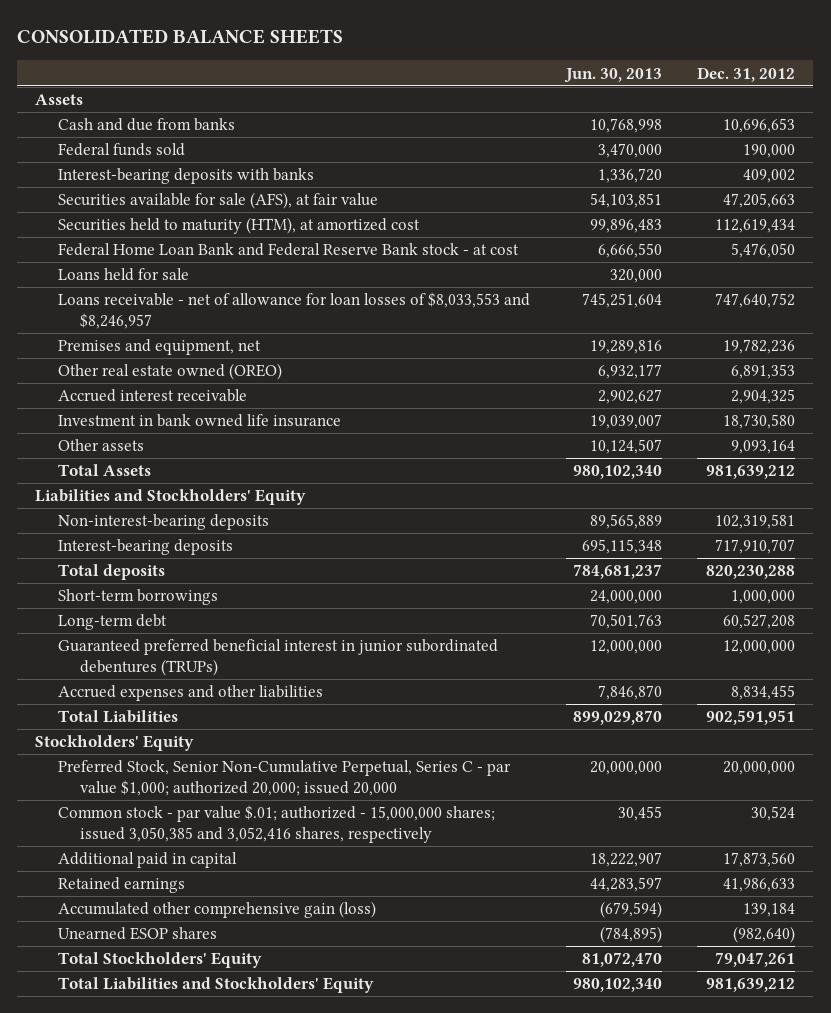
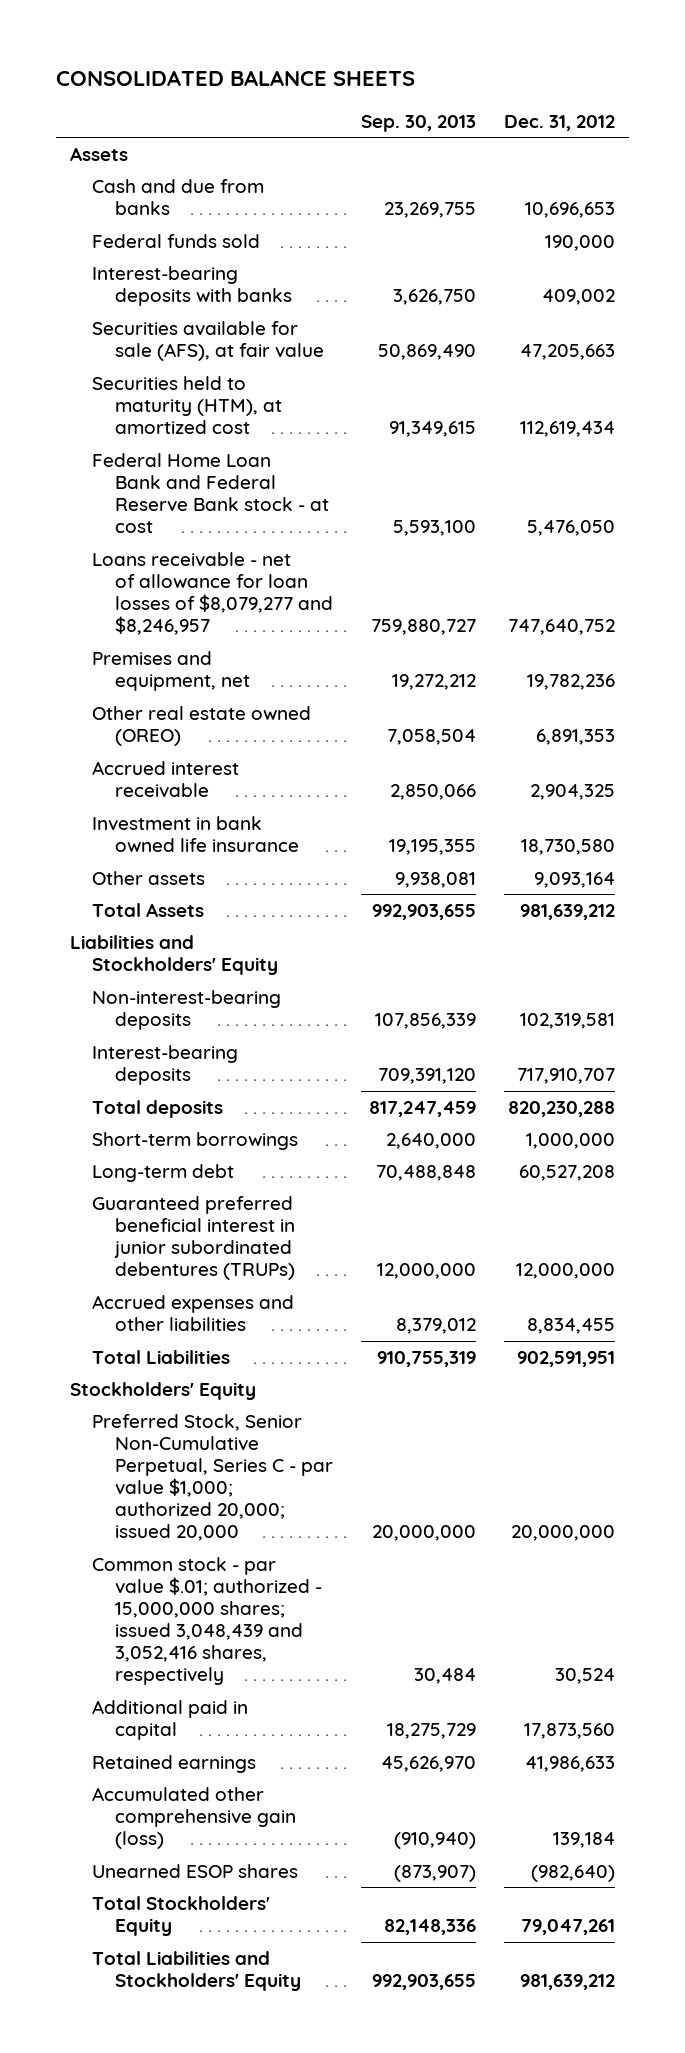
[563,67,662,83] Jun. 30, 2013 -> none
none -> [360,114,476,132] Sep. 30, 2013
[57,268,189,282] Loans held for sale -> none
[57,292,530,329] Loans receivable - net of allowance for loan losses of $8,033,553 and $8,246,957 -> [92,551,333,636] Loans receivable - net of allowance for loan losses of $8,079,277 and $8,246,957
[57,805,495,843] Common stock - par value $.01; authorized - 15,000,000 shares; issued 3,050,385 and 3,052,416 shares, respectively -> [92,1556,322,1686] Common stock - par value $.01; authorized - 15,000,000 shares; issued 3,048,439 and 3,052,416 shares, respectively

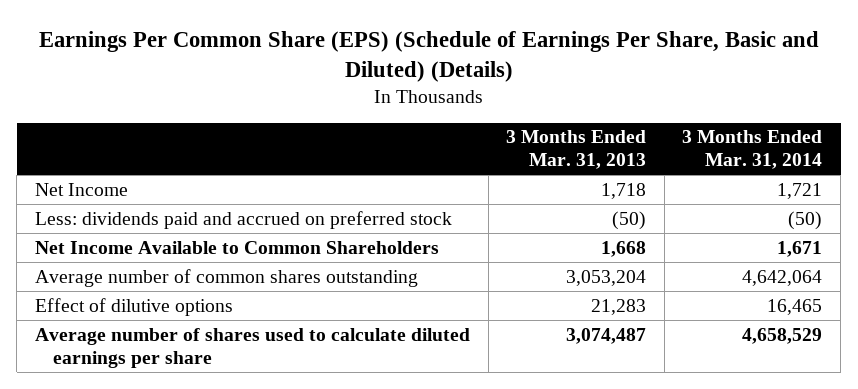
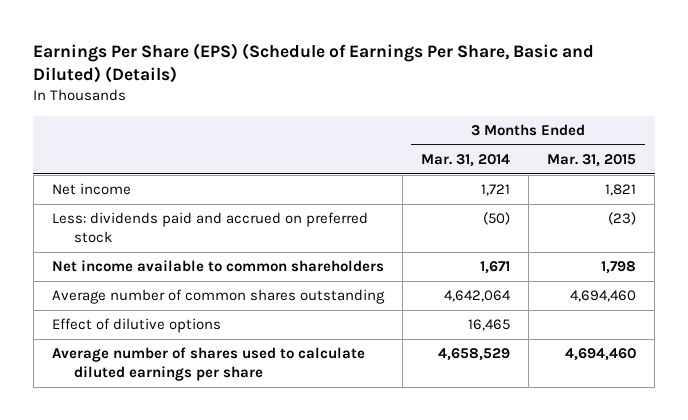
[38,31,819,83] Earnings Per Common Share (EPS) (Schedule of Earnings Per Share, Basic and Diluted) (Details) -> [33,42,595,84] Earnings Per Share (EPS) (Schedule of Earnings Per Share, Basic and Diluted) (Details)
[506,130,647,170] 3 Months Ended Mar. 31, 2013 -> none
none -> [546,153,636,167] Mar. 31, 2015
[35,182,129,196] Net Income -> [51,183,131,196] Net income
[35,240,440,254] Net Income Available to Common Shareholders -> [51,260,384,273] Net income available to common shareholders

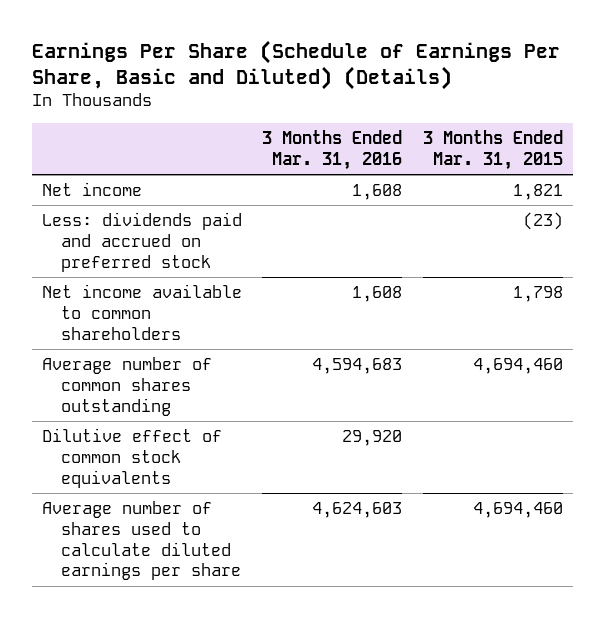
[33,42,595,84] Earnings Per Share (EPS) (Schedule of Earnings Per Share, Basic and Diluted) (Details) -> [31,39,560,90] Earnings Per Share (Schedule of Earnings Per Share, Basic and Diluted) (Details)
[420,153,510,167] Mar. 31, 2014 -> none
none -> [262,130,403,171] 3 Months Ended Mar. 31, 2016
[51,318,221,334] Effect of dilutive options -> [41,428,222,488] Dilutive effect of common stock equivalents

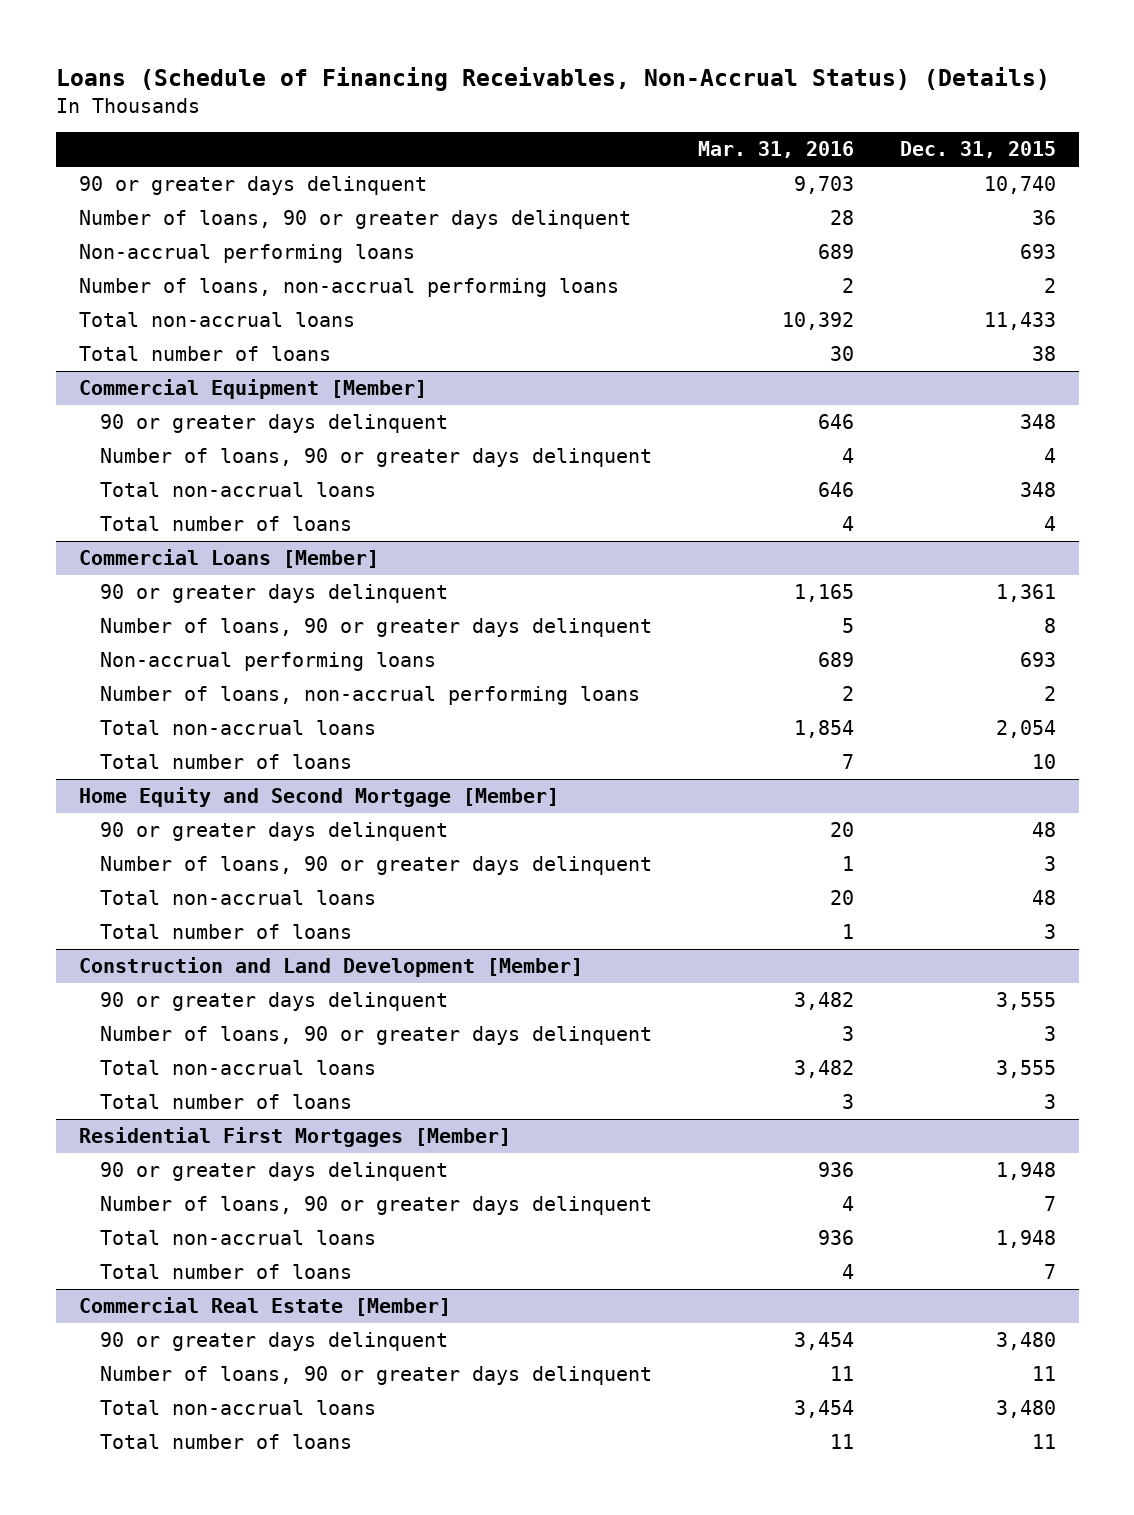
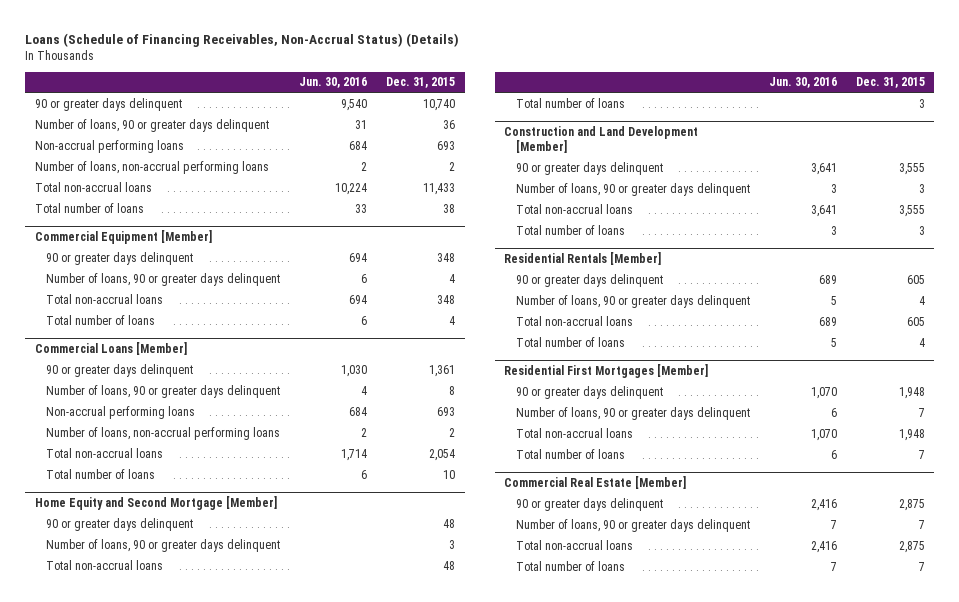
[698,141,855,159] Mar. 31, 2016 -> none
none -> [299,77,368,89] Jun. 30, 2016
none -> [504,252,662,266] Residential Rentals [Member]
none -> [515,273,663,287] 90 or greater days delinquent
none -> [515,294,750,308] Number of loans, 90 or greater days delinquent
none -> [515,315,633,326] Total non-accrual loans
none -> [515,336,625,347] Total number of loans
[995,1332,1056,1351] 3,480 -> [898,498,925,511] 2,875
[1031,1366,1056,1382] 11 -> [918,519,925,529] 7
[995,1400,1056,1419] 3,480 -> [898,540,925,553] 2,875
[1031,1434,1056,1450] 11 -> [918,561,925,571] 7

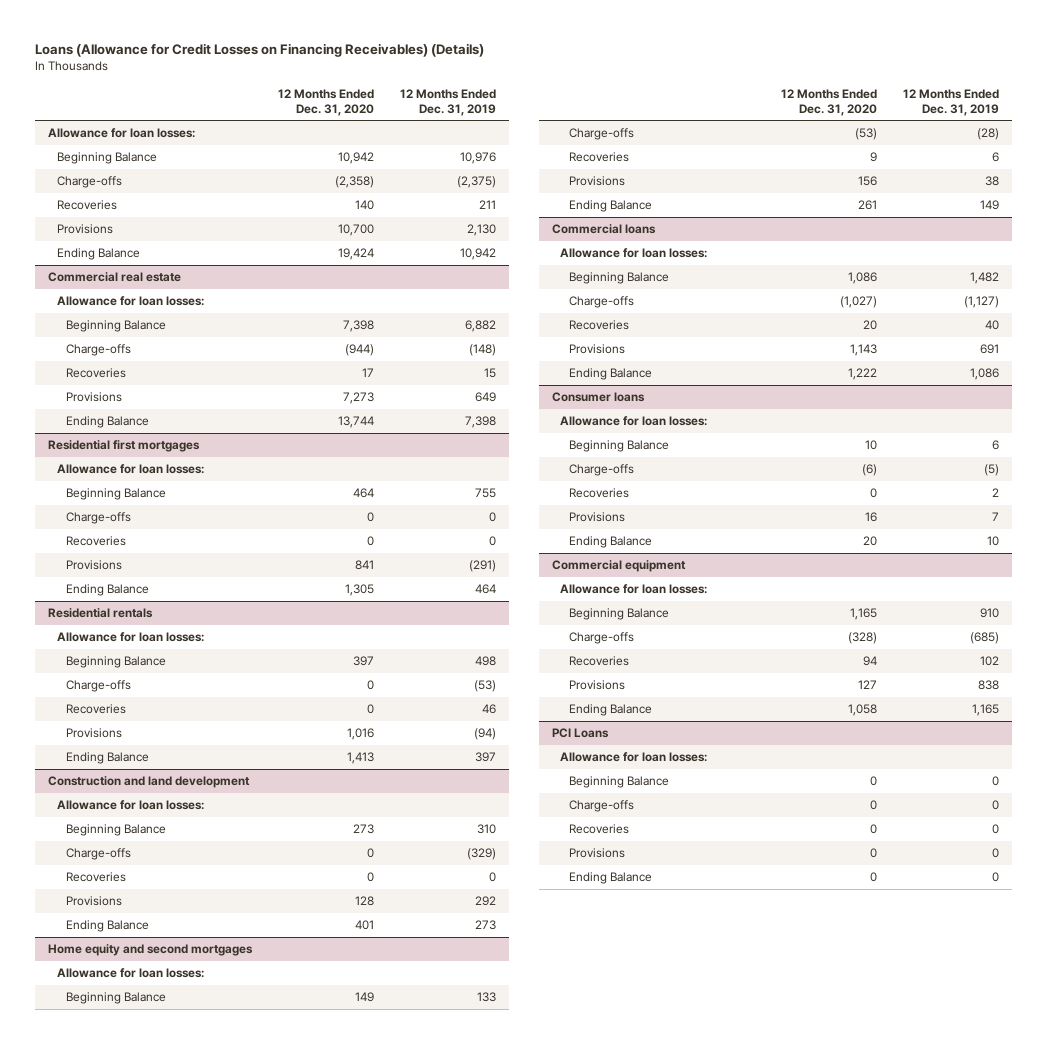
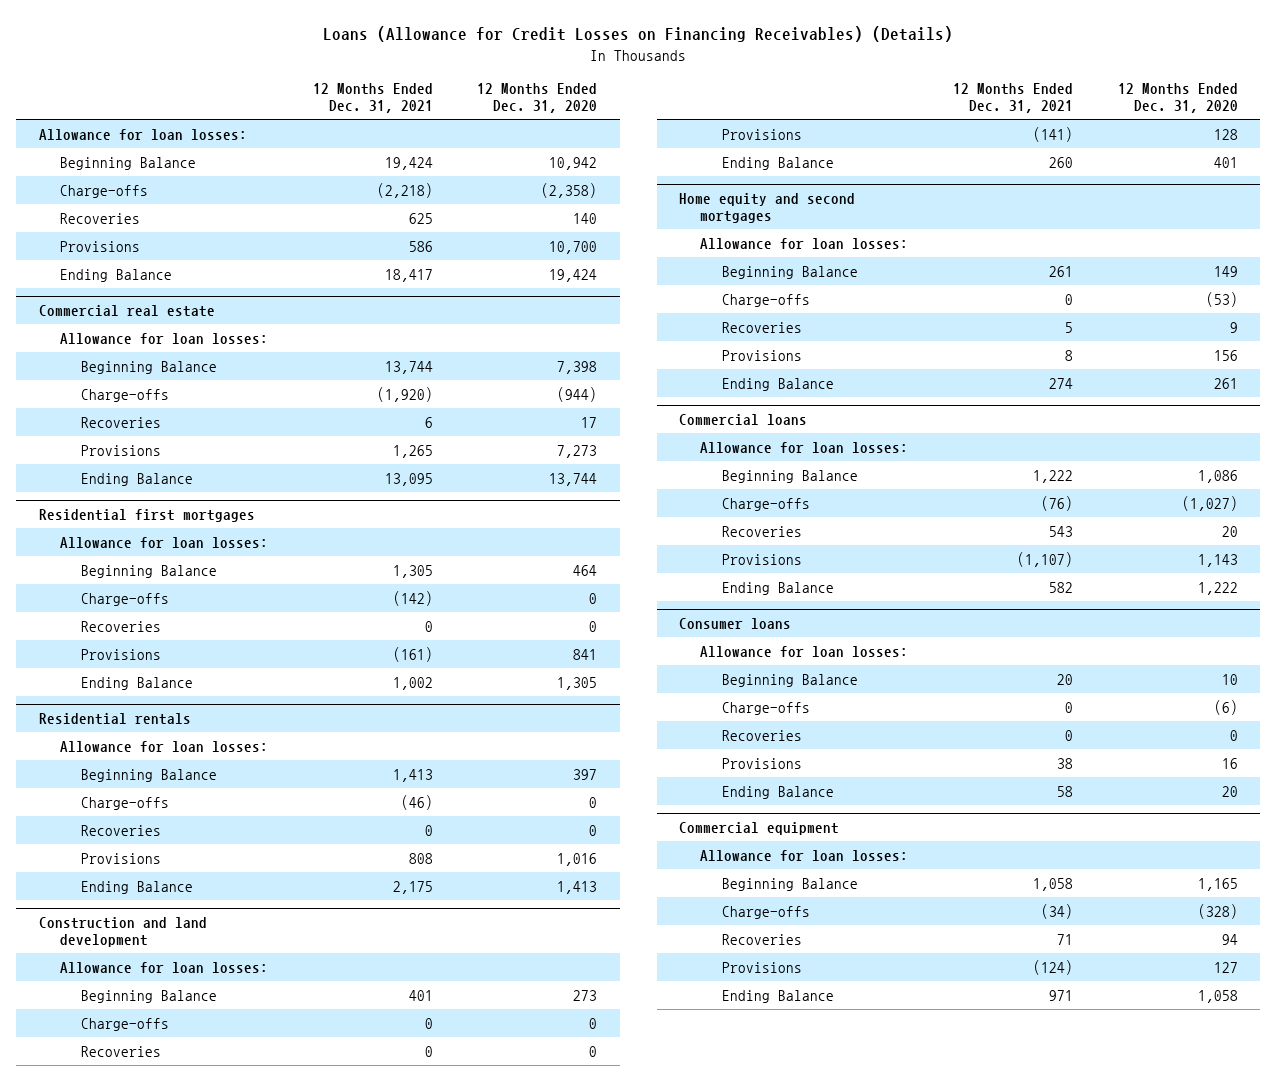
[399,88,496,116] 12 Months Ended Dec. 31, 2019 -> none
none -> [312,82,433,114] 12 Months Ended Dec. 31, 2021
[551,728,609,739] PCI Loans -> none
[560,752,708,763] Allowance for loan losses: -> none
[569,776,670,789] Beginning Balance -> none
[569,800,635,813] Charge-offs -> none
[569,824,630,835] Recoveries -> none
[569,848,626,859] Provisions -> none
[569,872,653,885] Ending Balance -> none

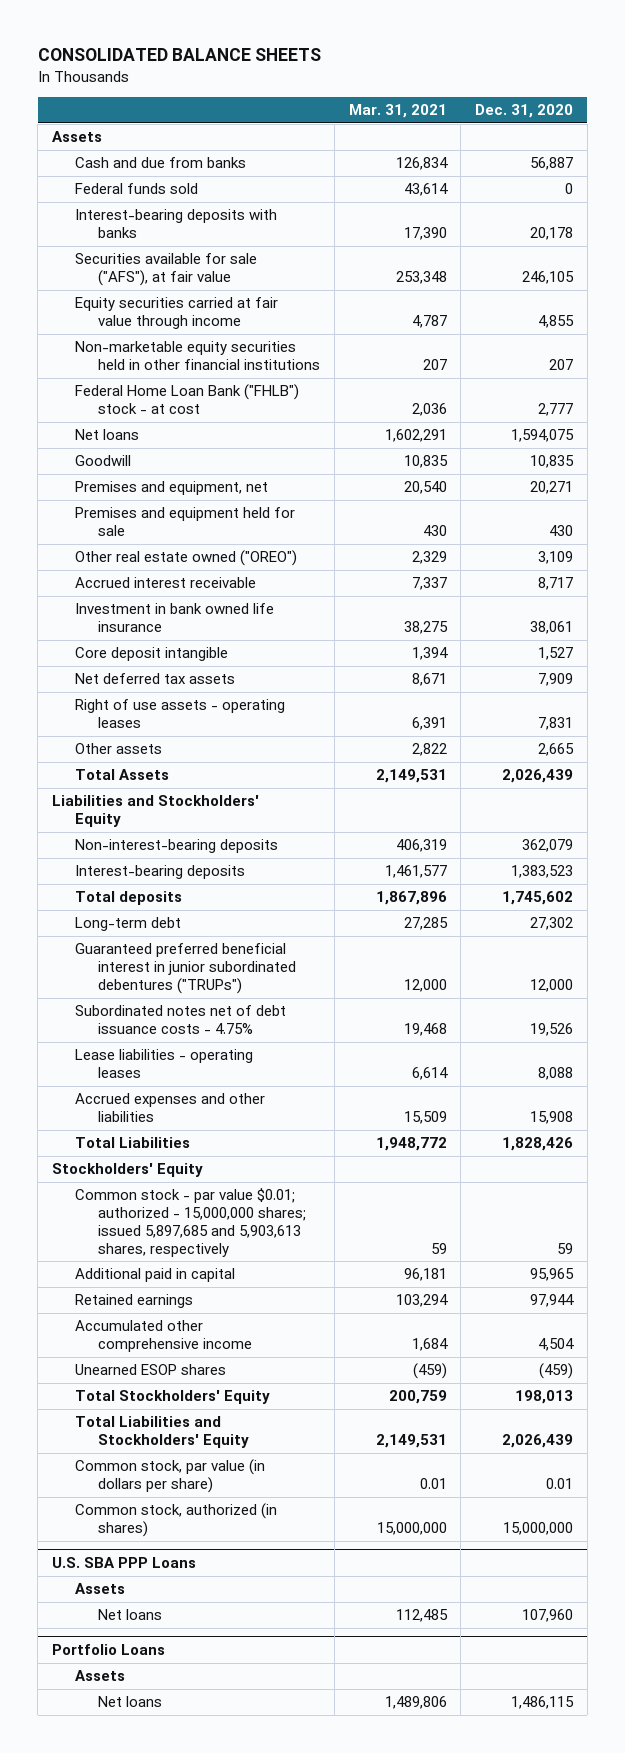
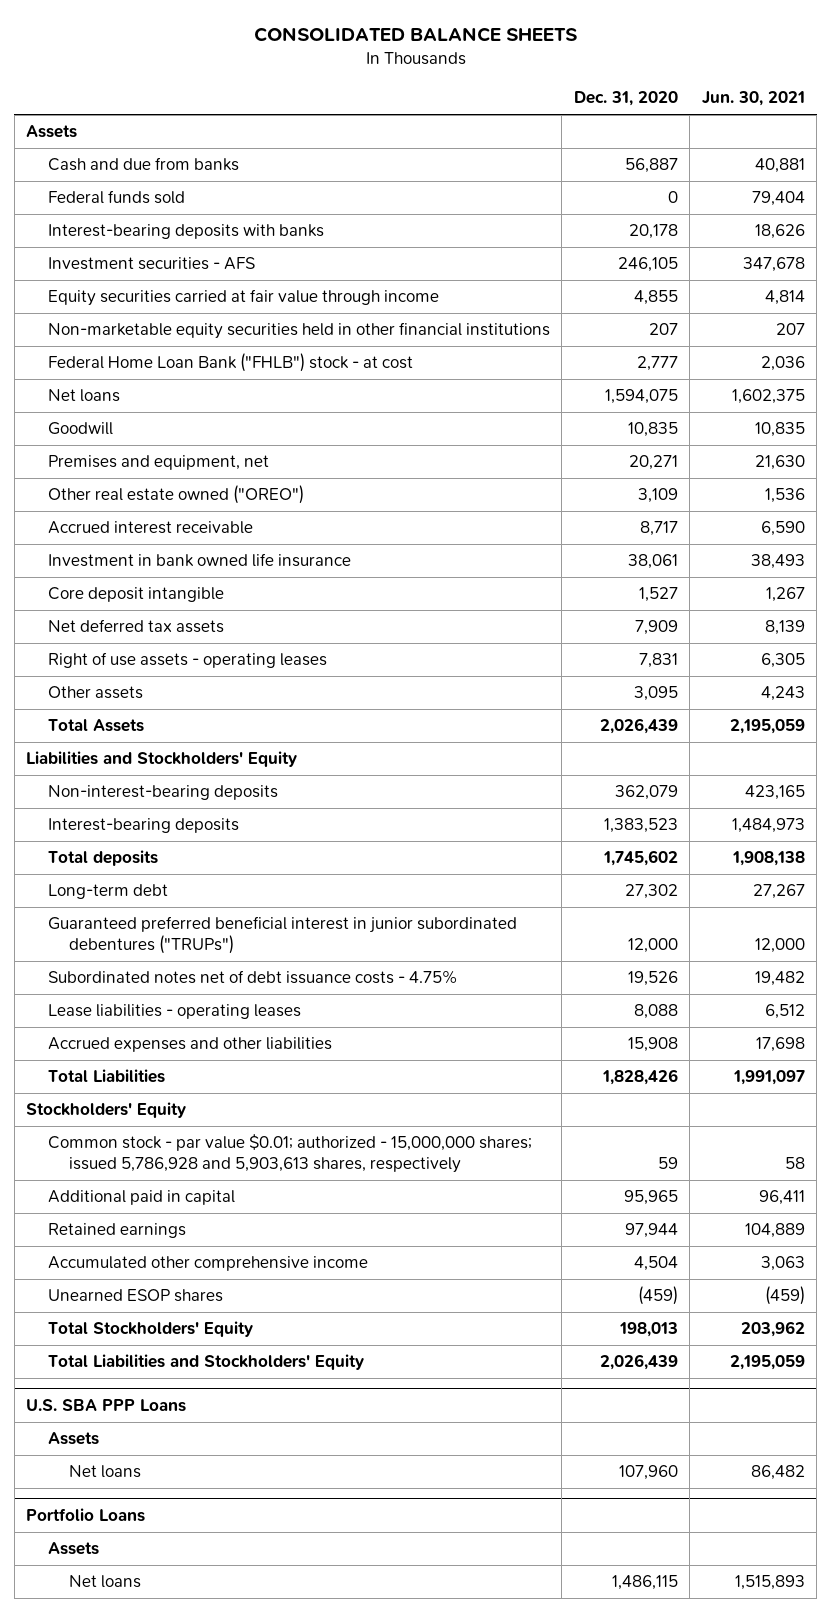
[348,104,447,119] Mar. 31, 2021 -> none
none -> [701,91,805,107] Jun. 30, 2021
[74,253,257,287] Securities available for sale ("AFS"), at fair value -> [47,257,255,271] Investment securities - AFS
[74,507,295,537] Premises and equipment held for sale -> none
[538,743,575,757] 2,665 -> [633,686,678,702] 3,095
[74,1188,307,1257] Common stock - par value $0.01; authorized - 15,000,000 shares; issued 5,897,685 and 5,903,613 shares, respectively -> [47,1134,532,1173] Common stock - par value $0.01; authorized - 15,000,000 shares; issued 5,786,928 and 5,903,613 shares, respectively
[74,1459,265,1494] Common stock, par value (in dollars per share) -> none
[74,1503,277,1538] Common stock, authorized (in shares) -> none

